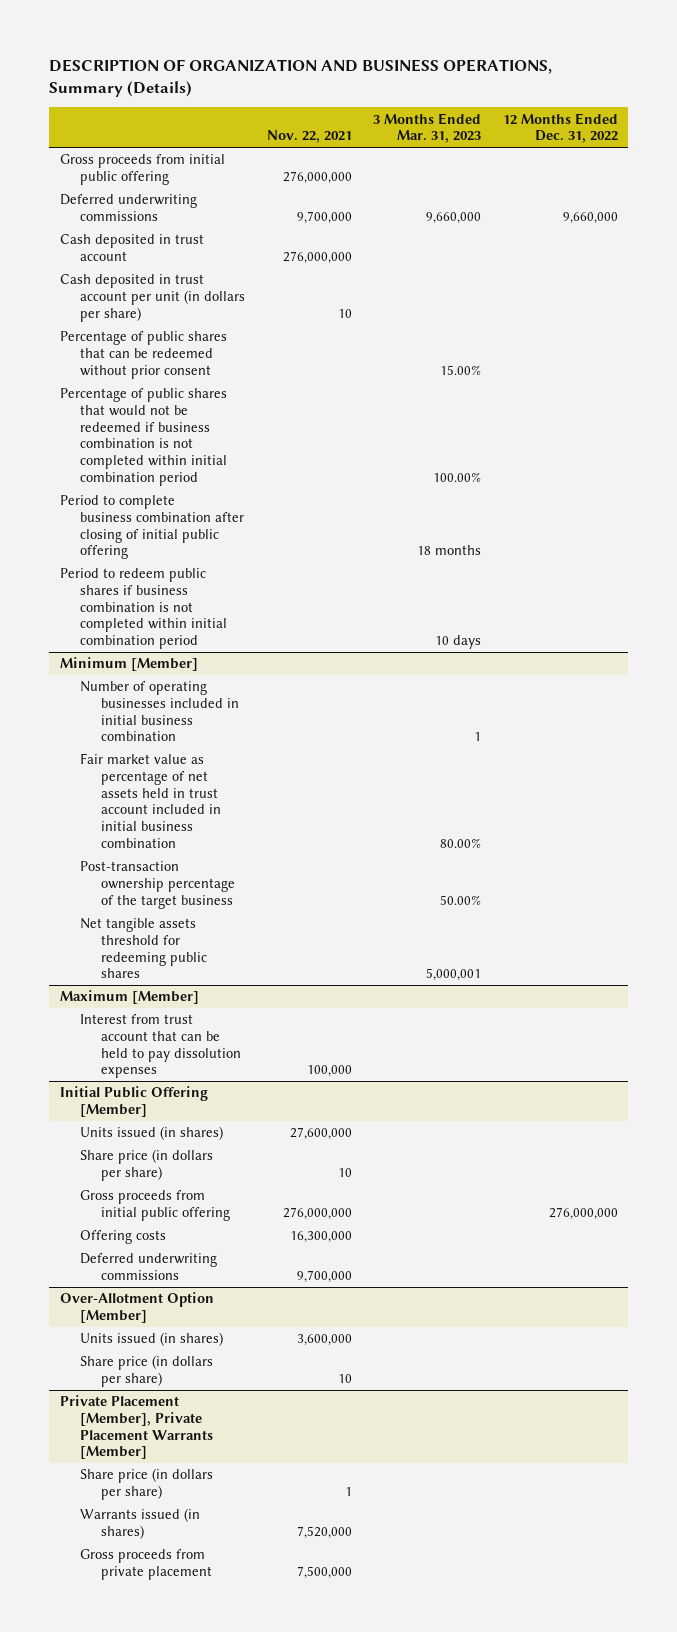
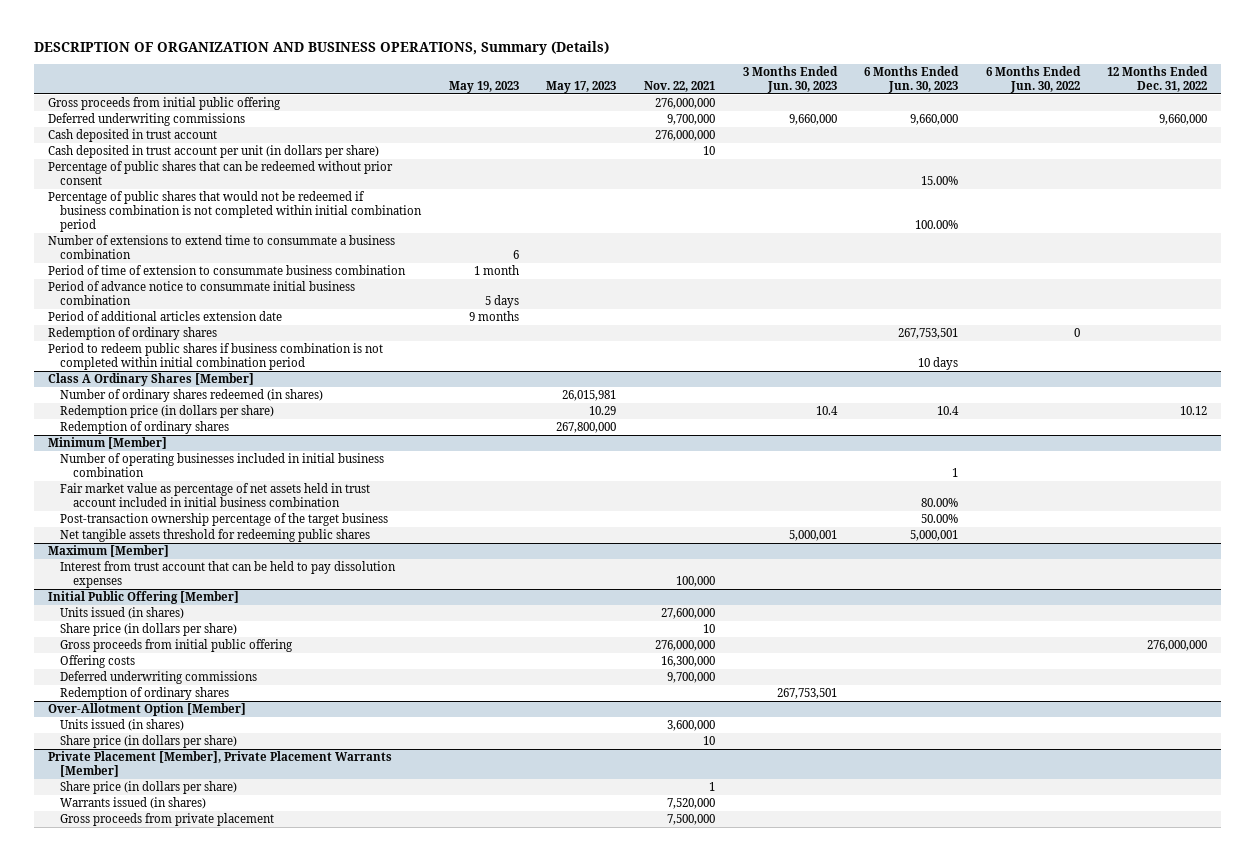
[373,112,482,144] 3 Months Ended Mar. 31, 2023 -> none
none -> [448,80,519,93] May 19, 2023
none -> [546,80,617,93] May 17, 2023
none -> [742,66,838,93] 3 Months Ended Jun. 30, 2023
none -> [864,66,960,93] 6 Months Ended Jun. 30, 2023
none -> [985,66,1081,93] 6 Months Ended Jun. 30, 2022
[59,495,245,560] Period to complete business combination after closing of initial public offering -> none
none -> [47,235,395,260] Number of extensions to extend time to consummate a business combination
none -> [47,265,406,276] Period of time of extension to consummate business combination
none -> [47,281,355,306] Period of advance notice to consummate initial business combination
none -> [47,311,282,322] Period of additional articles extension date
none -> [47,327,217,341] Redemption of ordinary shares
none -> [47,373,254,387] Class A Ordinary Shares [Member]
none -> [60,389,324,403] Number of ordinary shares redeemed (in shares)
none -> [60,405,275,419] Redemption price (in dollars per share)
none -> [60,421,230,435] Redemption of ordinary shares
none -> [60,687,230,701] Redemption of ordinary shares

